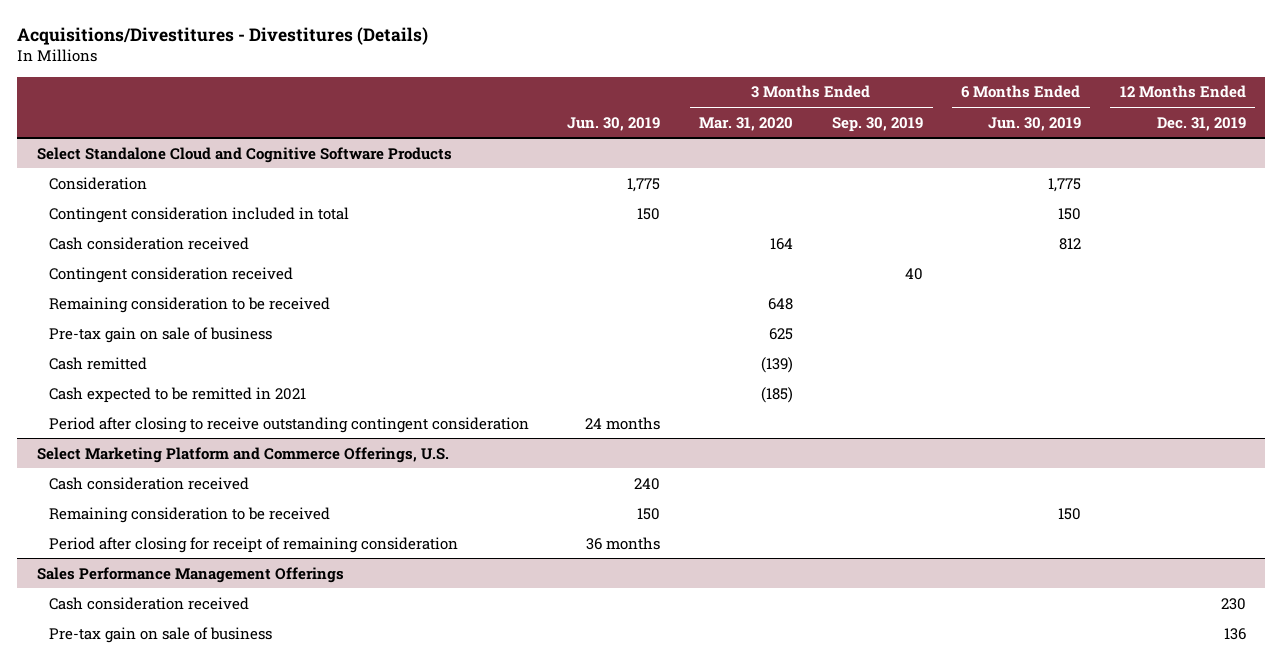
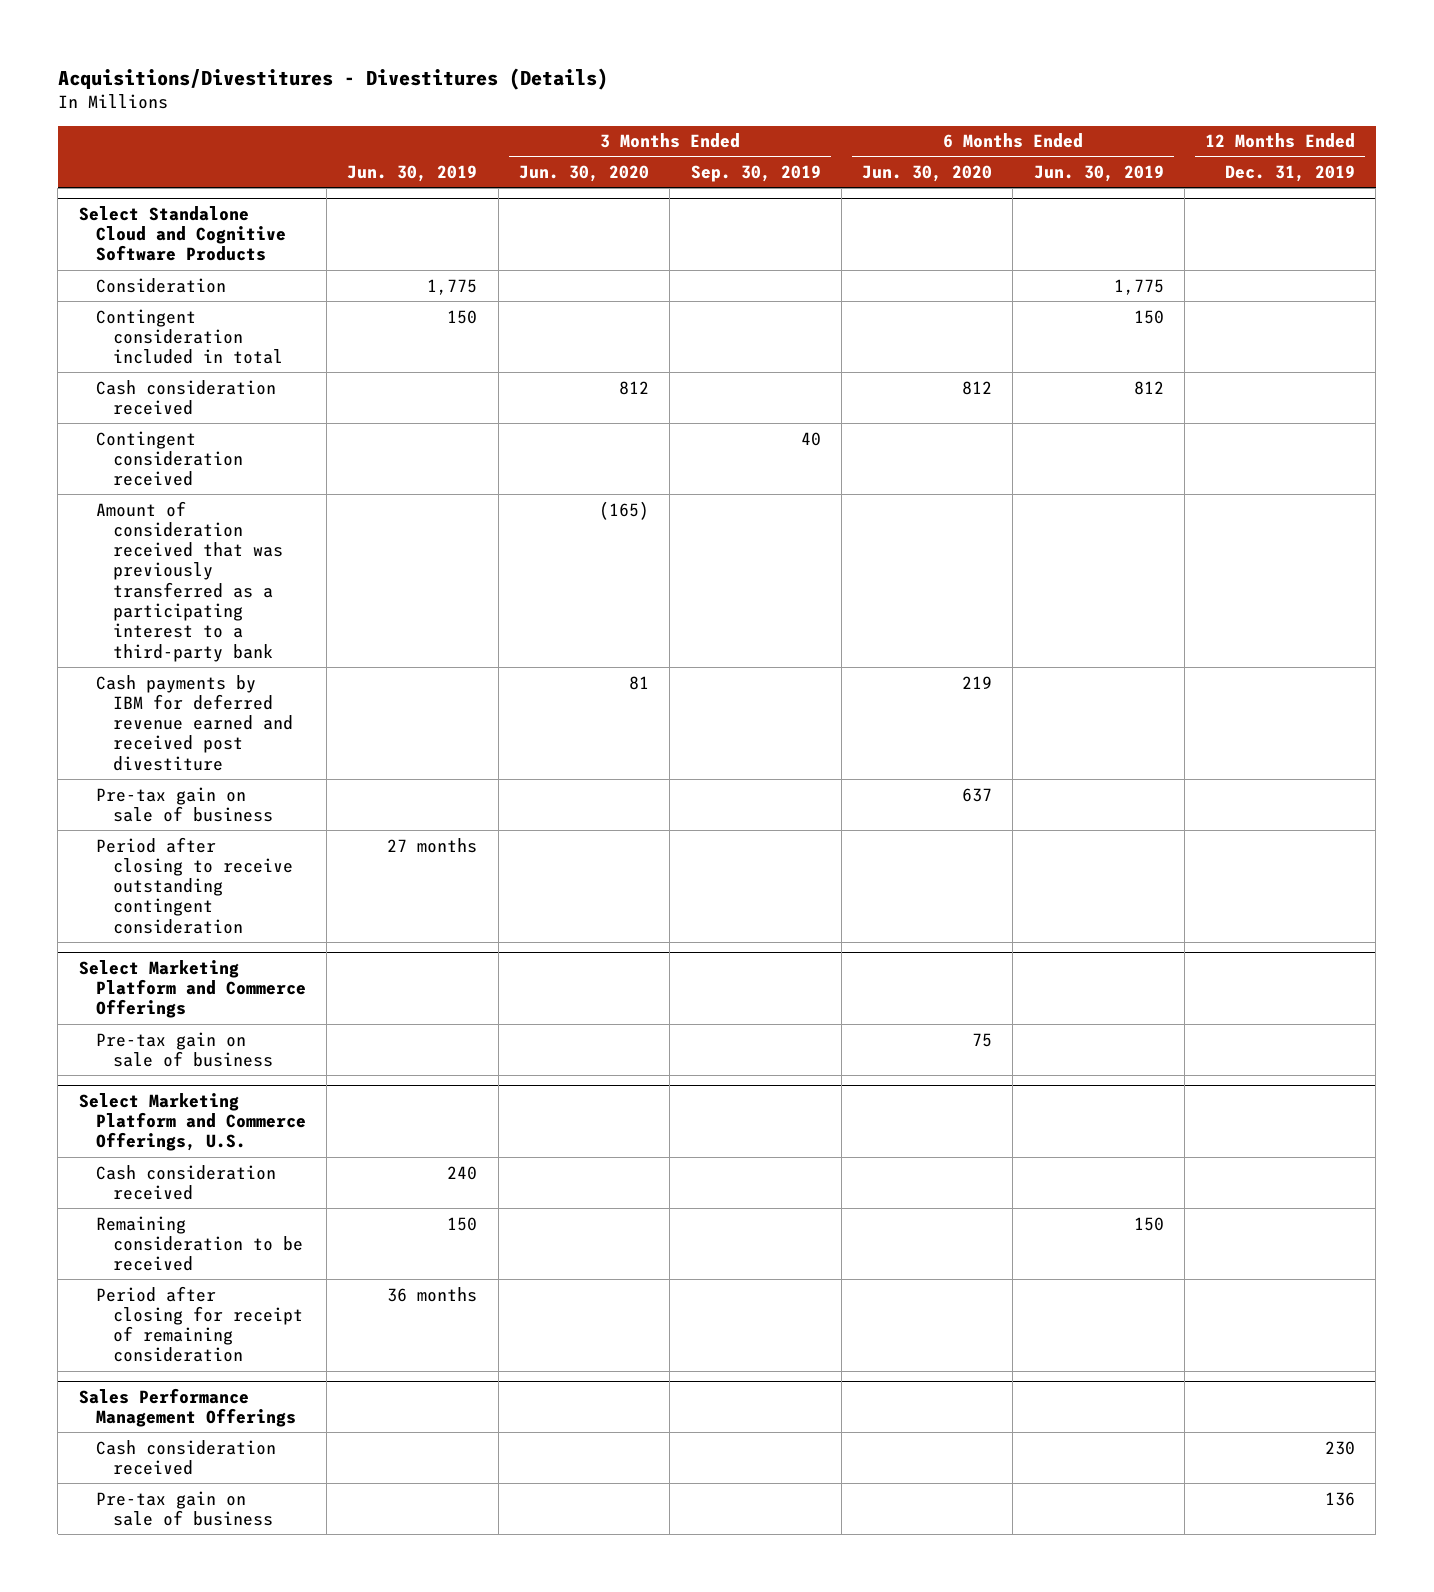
[699,116,794,131] Mar. 31, 2020 -> none
none -> [519,164,650,182] Jun. 30, 2020
none -> [862,164,993,182] Jun. 30, 2020
[48,296,330,313] Remaining consideration to be received -> none
none -> [95,500,284,662] Amount of consideration received that was previously transferred as a participating interest to a third-party bank
none -> [95,674,294,771] Cash payments by IBM for deferred revenue earned and received post divestiture
[48,356,147,370] Cash remitted -> none
[48,386,306,403] Cash expected to be remitted in 2021 -> none
[585,416,661,430] 24 months -> [387,837,478,853] 27 months
none -> [78,959,306,1019] Select Marketing Platform and Commerce Offerings
none -> [95,1031,274,1067] Pre-tax gain on sale of business

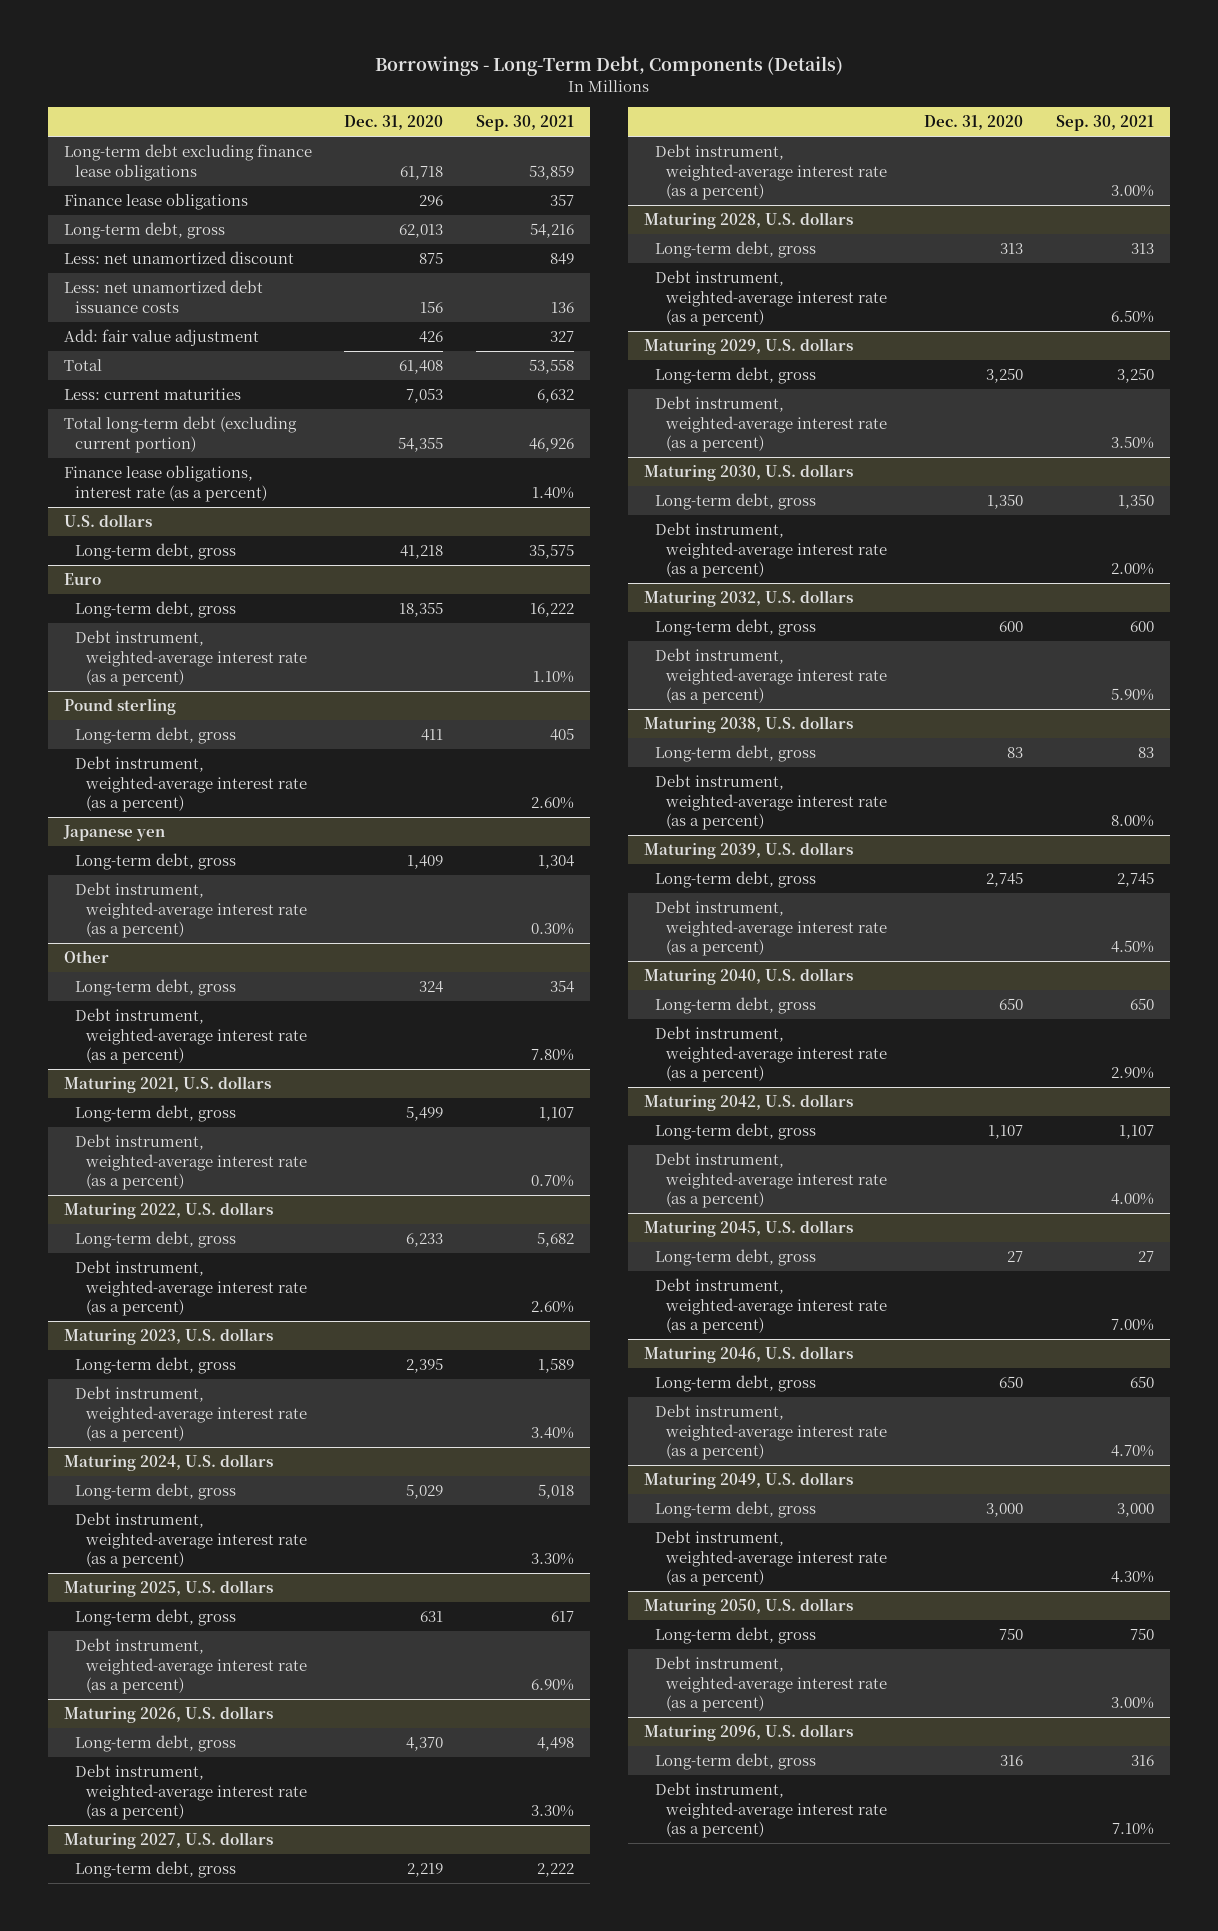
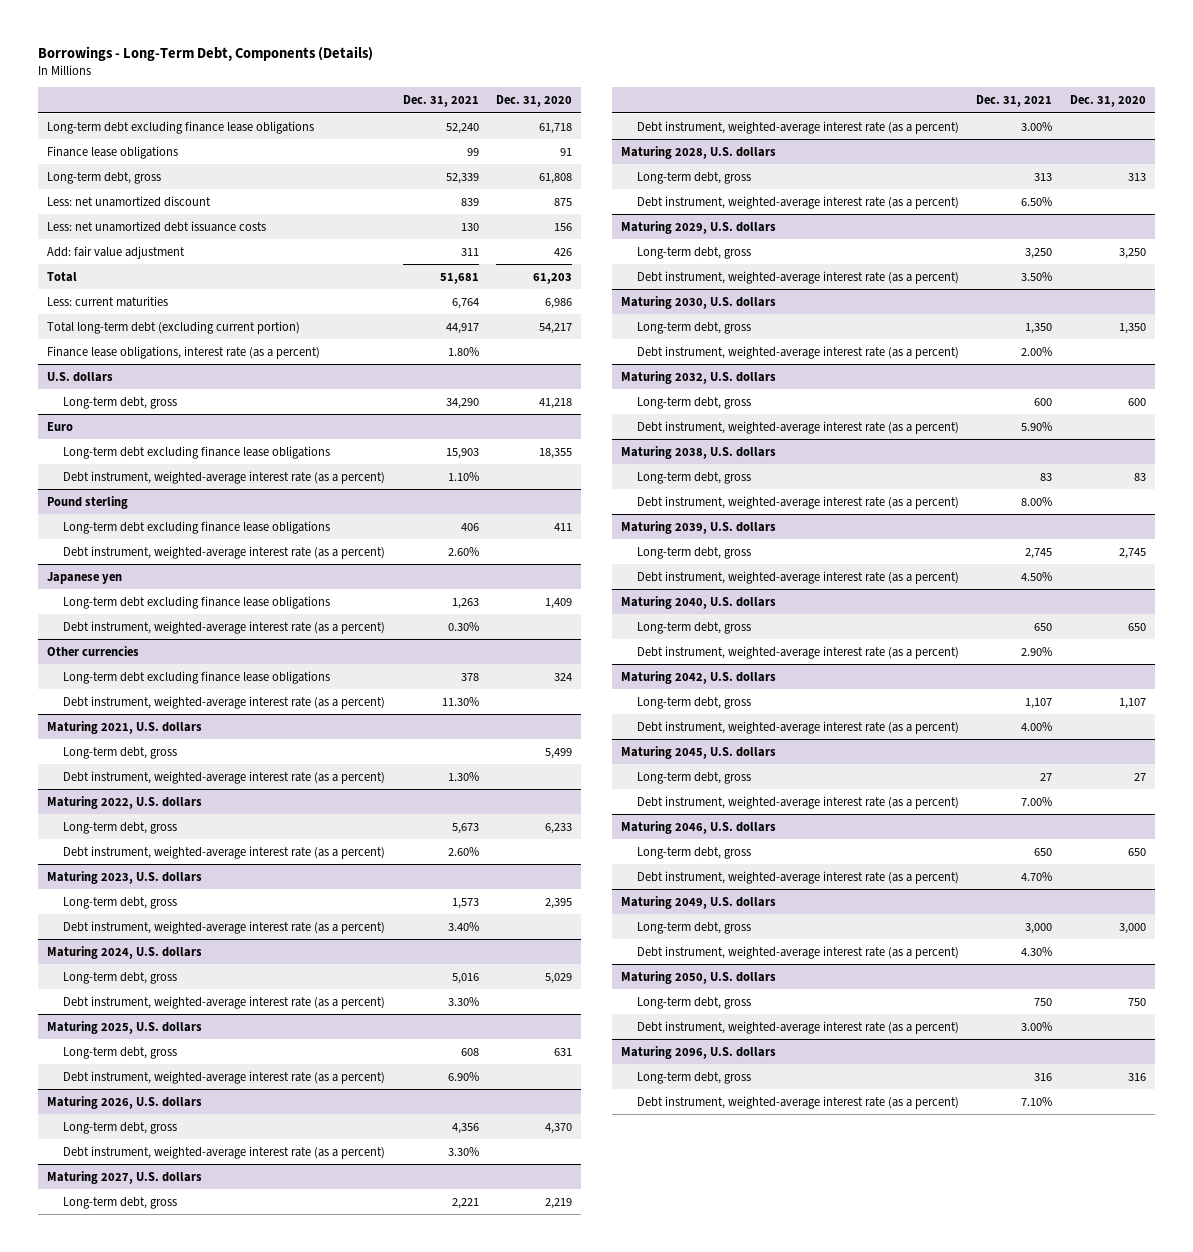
[475,115,574,132] Sep. 30, 2021 -> none
none -> [402,95,479,108] Dec. 31, 2021
[419,195,444,207] 296 -> [560,147,573,156] 91
[399,224,444,239] 62,013 -> [539,172,573,184] 61,808
[399,360,444,375] 61,408 -> [533,272,573,284] 61,203
[406,388,444,404] 7,053 -> [545,297,573,309] 6,986
[398,436,444,452] 54,355 -> [539,322,573,334] 54,217
[74,601,236,619] Long-term debt, gross -> [63,445,331,459] Long-term debt excluding finance lease obligations
[74,727,236,745] Long-term debt, gross -> [63,520,331,534] Long-term debt excluding finance lease obligations
[74,853,236,871] Long-term debt, gross -> [63,595,331,609] Long-term debt excluding finance lease obligations
[63,950,109,964] Other -> [47,645,140,656] Other currencies
[74,979,236,997] Long-term debt, gross -> [63,670,331,684] Long-term debt excluding finance lease obligations

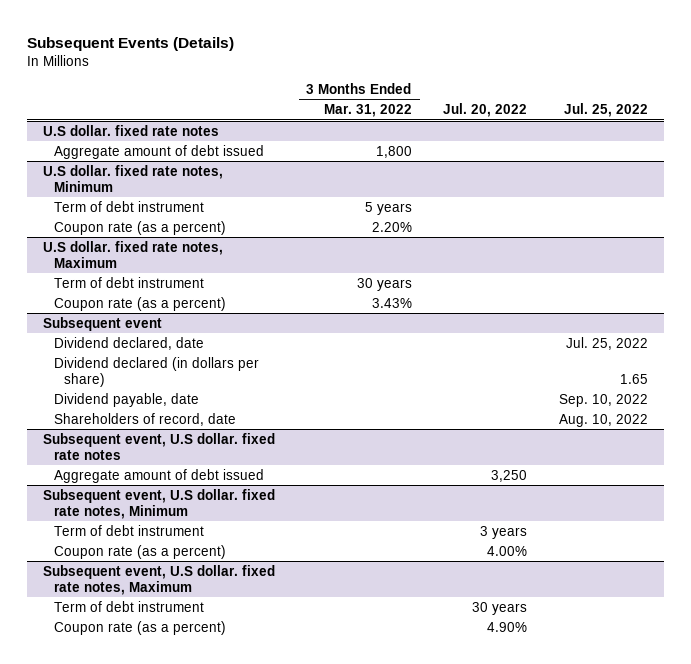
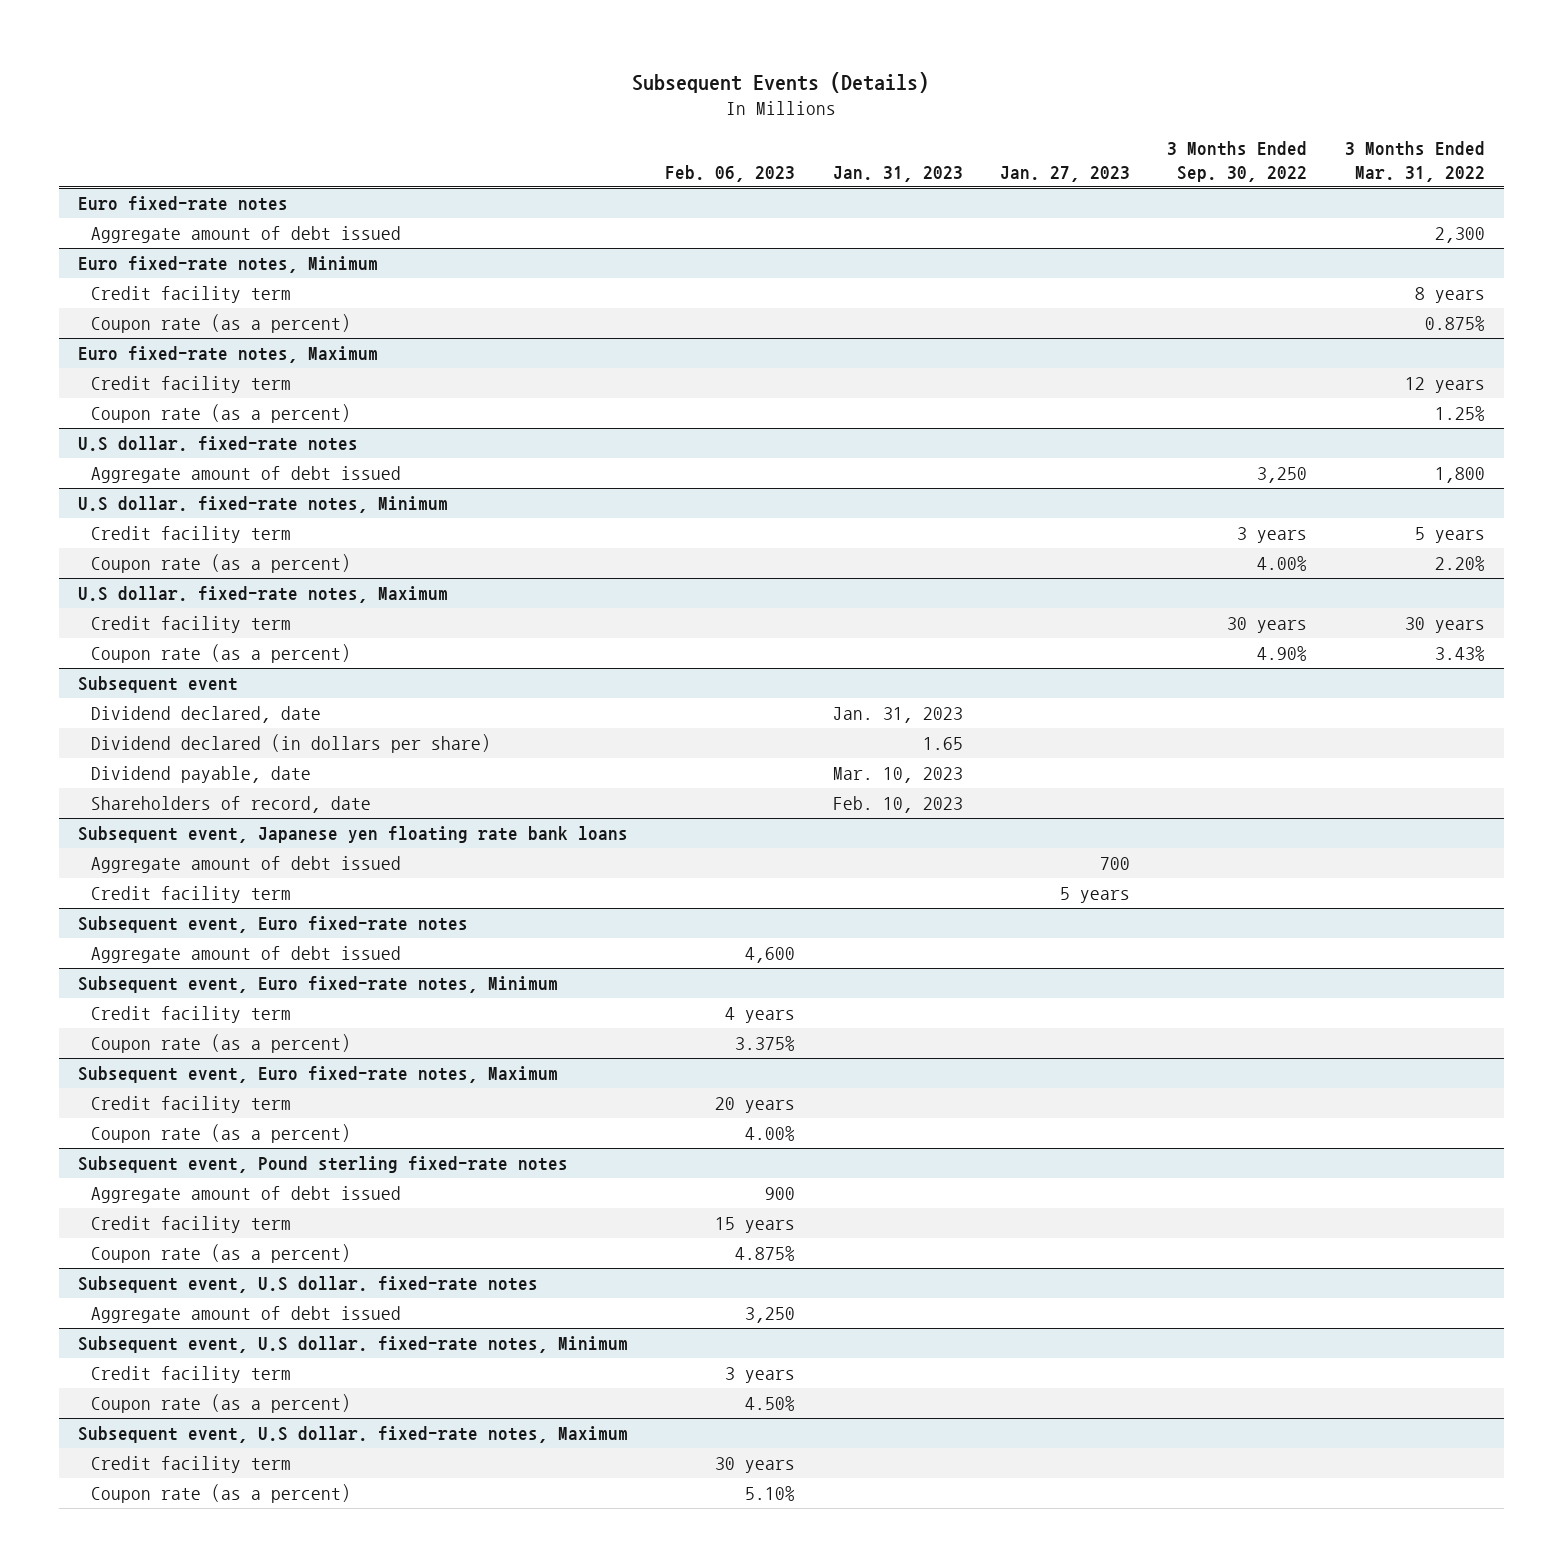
[443,103,528,118] Jul. 20, 2022 -> none
[564,103,649,118] Jul. 25, 2022 -> none
none -> [665,164,796,182] Feb. 06, 2023
none -> [832,165,963,182] Jan. 31, 2023
none -> [1000,165,1131,182] Jan. 27, 2023
none -> [1167,141,1308,182] 3 Months Ended Sep. 30, 2022
none -> [77,196,288,212] Euro fixed-rate notes
none -> [91,226,402,244] Aggregate amount of debt issued
none -> [77,256,378,274] Euro fixed-rate notes, Minimum
none -> [91,286,292,304] Credit facility term
none -> [91,314,352,334] Coupon rate (as a percent)
none -> [77,346,378,364] Euro fixed-rate notes, Maximum
none -> [91,376,292,394] Credit facility term
none -> [91,404,352,424] Coupon rate (as a percent)
[43,124,220,136] U.S dollar. fixed rate notes -> [77,436,358,452] U.S dollar. fixed-rate notes
[43,164,224,192] U.S dollar. fixed rate notes, Minimum -> [77,496,448,514] U.S dollar. fixed-rate notes, Minimum
[53,200,204,212] Term of debt instrument -> [91,526,292,544] Credit facility term
[43,240,224,268] U.S dollar. fixed rate notes, Maximum -> [77,586,448,604] U.S dollar. fixed-rate notes, Maximum
[53,276,204,288] Term of debt instrument -> [91,616,292,634] Credit facility term
none -> [77,826,628,844] Subsequent event, Japanese yen floating rate bank loans
none -> [91,856,402,874] Aggregate amount of debt issued
none -> [91,886,292,904] Credit facility term
none -> [77,916,468,934] Subsequent event, Euro fixed-rate notes
none -> [91,946,402,964] Aggregate amount of debt issued
none -> [77,976,558,994] Subsequent event, Euro fixed-rate notes, Minimum
none -> [91,1006,292,1024] Credit facility term
none -> [91,1034,352,1054] Coupon rate (as a percent)
none -> [77,1066,558,1084] Subsequent event, Euro fixed-rate notes, Maximum
none -> [91,1096,292,1114] Credit facility term
none -> [91,1124,352,1144] Coupon rate (as a percent)
none -> [77,1156,568,1174] Subsequent event, Pound sterling fixed-rate notes
none -> [91,1186,402,1204] Aggregate amount of debt issued
none -> [91,1216,292,1234] Credit facility term
none -> [91,1244,352,1264] Coupon rate (as a percent)
[43,432,276,460] Subsequent event, U.S dollar. fixed rate notes -> [77,1276,538,1294] Subsequent event, U.S dollar. fixed-rate notes
[43,488,276,519] Subsequent event, U.S dollar. fixed rate notes, Minimum -> [77,1336,628,1354] Subsequent event, U.S dollar. fixed-rate notes, Minimum
[53,524,204,536] Term of debt instrument -> [91,1366,292,1384] Credit facility term
[43,564,276,595] Subsequent event, U.S dollar. fixed rate notes, Maximum -> [77,1426,628,1444] Subsequent event, U.S dollar. fixed-rate notes, Maximum
[53,600,204,612] Term of debt instrument -> [91,1456,292,1474] Credit facility term

